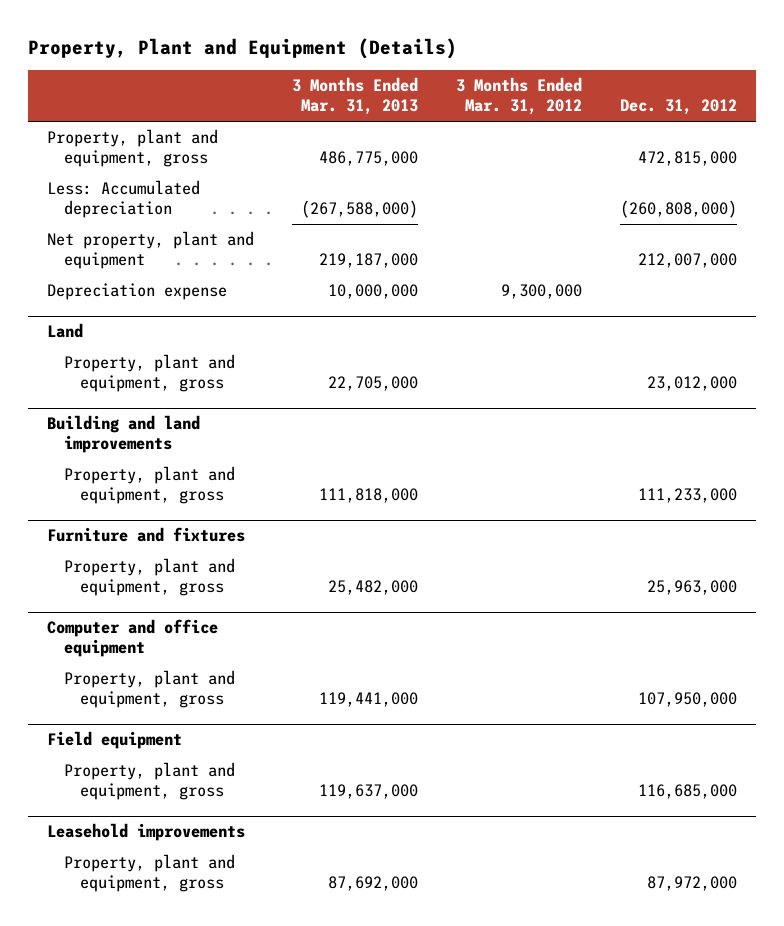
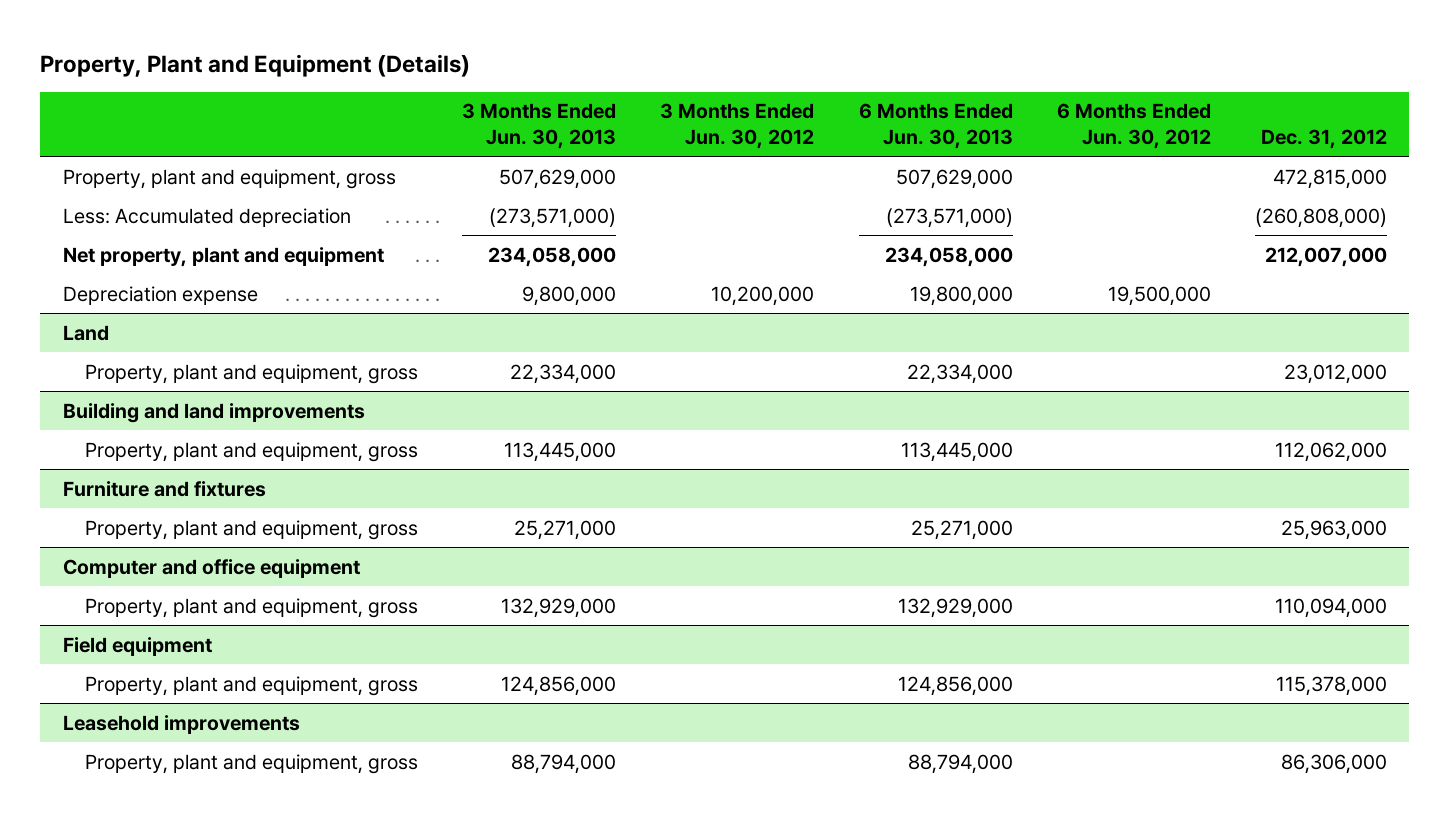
[292,77,419,116] 3 Months Ended Mar. 31, 2013 -> none
[456,77,583,116] 3 Months Ended Mar. 31, 2012 -> none
none -> [462,103,617,149] 3 Months Ended Jun. 30, 2013
none -> [660,103,815,149] 3 Months Ended Jun. 30, 2012
none -> [858,103,1013,149] 6 Months Ended Jun. 30, 2013
none -> [1056,103,1211,149] 6 Months Ended Jun. 30, 2012
[638,488,738,504] 111,233,000 -> [1275,441,1388,462] 112,062,000
[638,692,738,708] 107,950,000 -> [1275,597,1388,618] 110,094,000
[638,784,738,800] 116,685,000 -> [1276,675,1388,696] 115,378,000
[647,876,738,892] 87,972,000 -> [1281,753,1388,774] 86,306,000

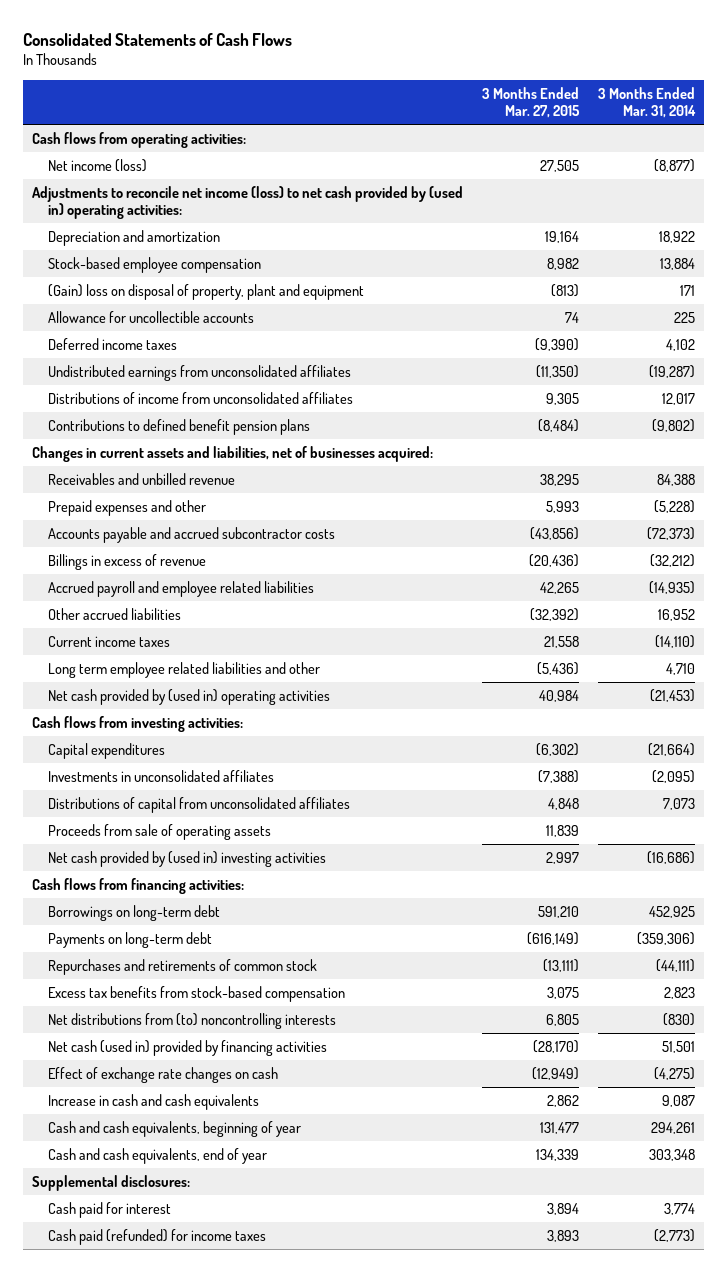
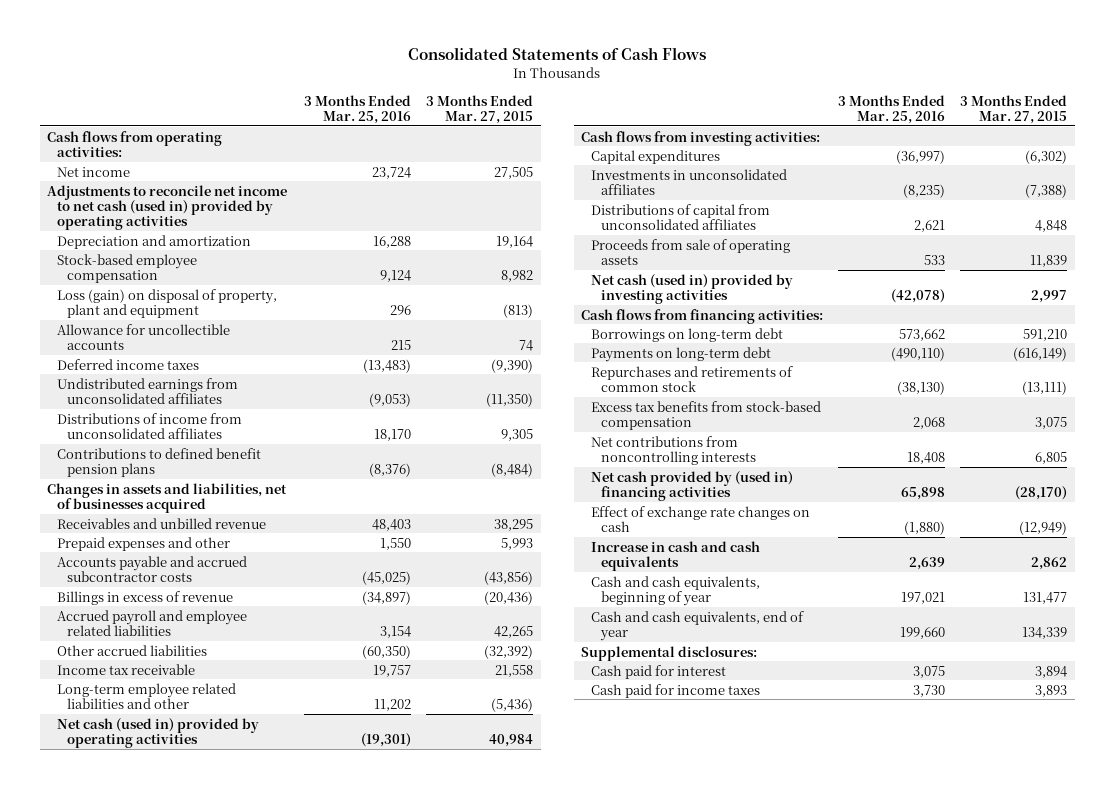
[597,86,696,119] 3 Months Ended Mar. 31, 2014 -> none
none -> [304,94,412,124] 3 Months Ended Mar. 25, 2016
[48,158,148,172] Net income (loss) -> [56,166,130,177] Net income
[32,185,464,220] Adjustments to reconcile net income (loss) to net cash provided by (used in) operating activities: -> [47,184,288,230] Adjustments to reconcile net income to net cash (used in) provided by operating activities
[48,283,365,300] (Gain) loss on disposal of property, plant and equipment -> [56,288,277,318] Loss (gain) on disposal of property, plant and equipment
[32,445,434,462] Changes in current assets and liabilities, net of businesses acquired: -> [47,482,288,513] Changes in assets and liabilities, net of businesses acquired
[48,635,171,647] Current income taxes -> [56,663,195,675] Income tax receivable
[48,661,321,678] Long term employee related liabilities and other -> [56,682,236,709] Long-term employee related liabilities and other
[48,688,331,705] Net cash provided by (used in) operating activities -> [56,717,259,748] Net cash (used in) provided by operating activities
[48,850,327,867] Net cash provided by (used in) investing activities -> [590,273,793,304] Net cash (used in) provided by investing activities
[48,1012,337,1029] Net distributions from (to) noncontrolling interests -> [590,435,756,465] Net contributions from noncontrolling interests
[48,1039,328,1056] Net cash (used in) provided by financing activities -> [590,470,793,501] Net cash provided by (used in) financing activities
[48,1228,267,1245] Cash paid (refunded) for income taxes -> [590,683,760,698] Cash paid for income taxes

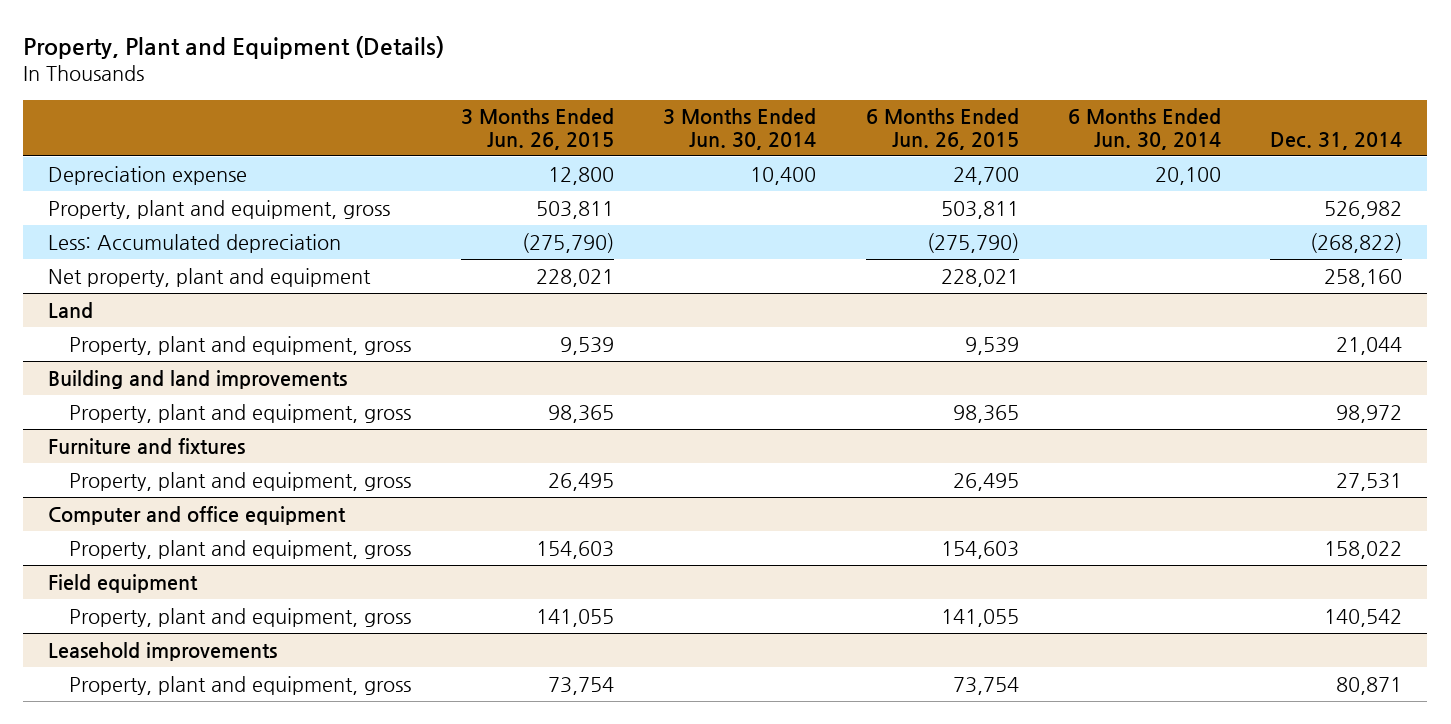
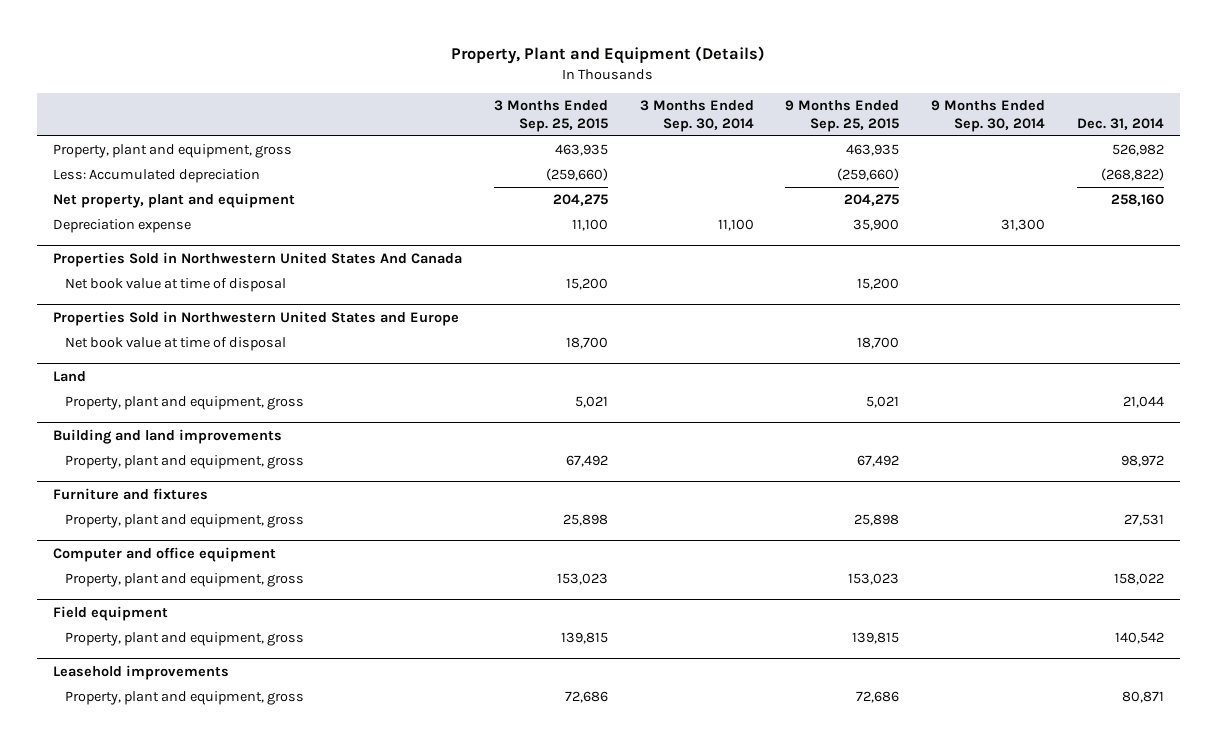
[460,108,614,150] 3 Months Ended Jun. 26, 2015 -> none
[663,108,817,150] 3 Months Ended Jun. 30, 2014 -> none
[865,108,1019,150] 6 Months Ended Jun. 26, 2015 -> none
[1068,108,1222,150] 6 Months Ended Jun. 30, 2014 -> none
none -> [493,100,608,132] 3 Months Ended Sep. 25, 2015
none -> [639,100,754,132] 3 Months Ended Sep. 30, 2014
none -> [785,100,900,132] 9 Months Ended Sep. 25, 2015
none -> [931,100,1046,132] 9 Months Ended Sep. 30, 2014
[48,165,248,185] Depreciation expense -> [52,219,191,234] Depreciation expense
none -> [52,251,462,267] Properties Sold in Northwestern United States And Canada
none -> [65,278,287,293] Net book value at time of disposal
none -> [52,310,459,326] Properties Sold in Northwestern United States and Europe
none -> [65,337,287,352] Net book value at time of disposal

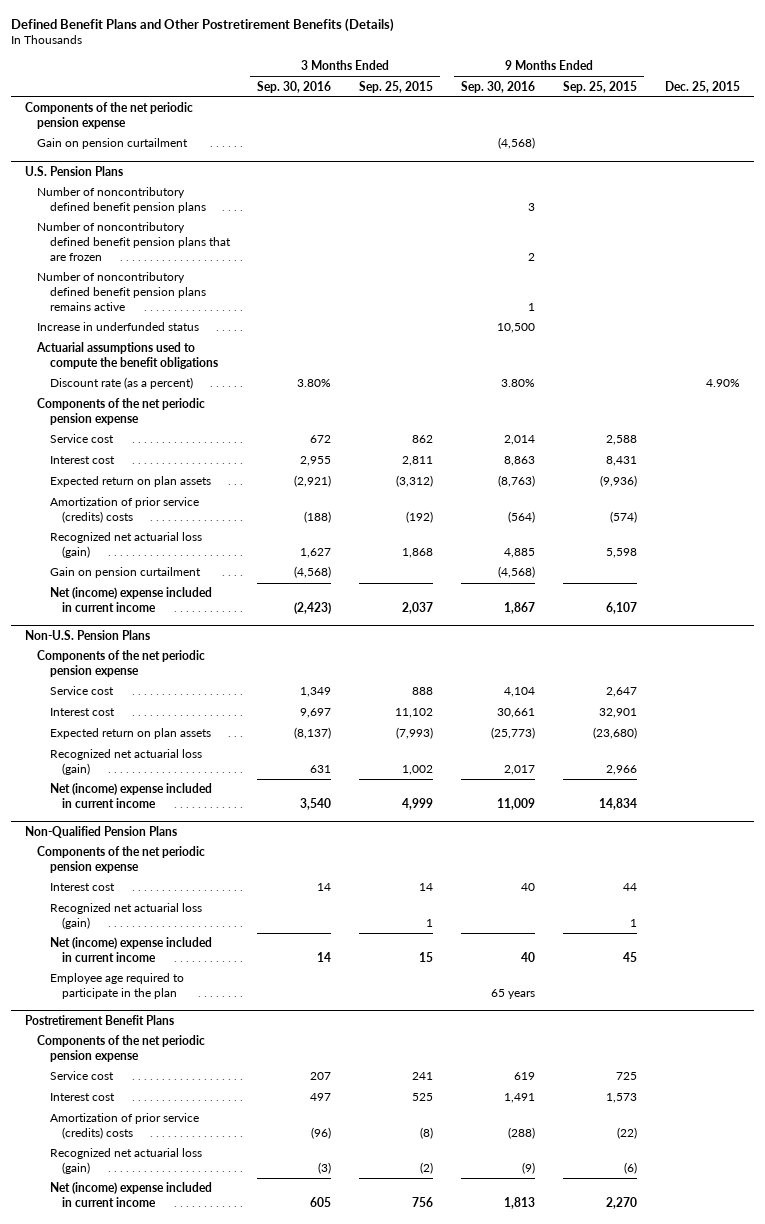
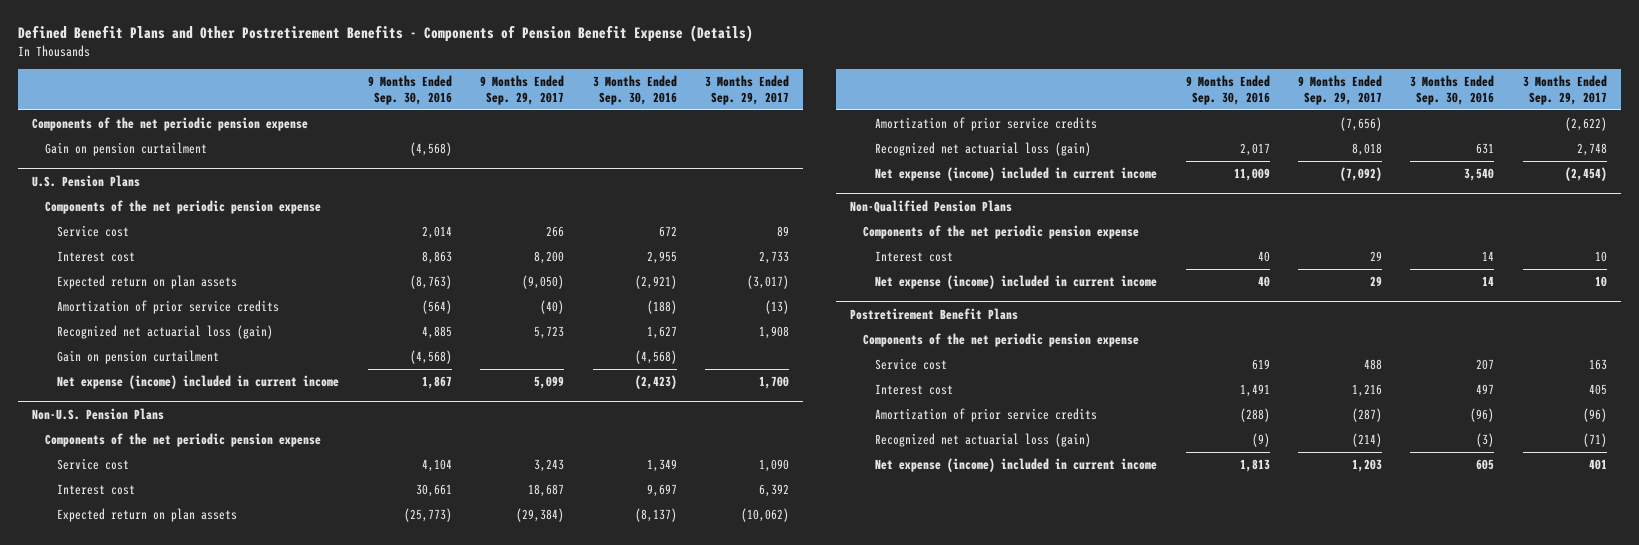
[10,17,394,32] Defined Benefit Plans and Other Postretirement Benefits (Details) -> [17,24,753,42] Defined Benefit Plans and Other Postretirement Benefits - Components of Pension Benefit Expense (Details)
[359,80,434,93] Sep. 25, 2015 -> none
[563,80,638,93] Sep. 25, 2015 -> none
[664,80,740,93] Dec. 25, 2015 -> none
none -> [480,74,565,105] 9 Months Ended Sep. 29, 2017
none -> [704,74,789,105] 3 Months Ended Sep. 29, 2017
[37,187,206,214] Number of noncontributory defined benefit pension plans -> none
[37,222,231,262] Number of noncontributory defined benefit pension plans that are frozen -> none
[37,272,206,312] Number of noncontributory defined benefit pension plans remains active -> none
[37,322,200,332] Increase in underfunded status -> none
[36,342,218,370] Actuarial assumptions used to compute the benefit obligations -> none
[49,377,193,390] Discount rate (as a percent) -> none
[49,497,199,524] Amortization of prior service (credits) costs -> [57,300,280,315] Amortization of prior service credits
[49,587,212,613] Net (income) expense included in current income -> [57,375,340,390] Net expense (income) included in current income
none -> [875,117,1098,132] Amortization of prior service credits
[49,783,212,809] Net (income) expense included in current income -> [875,167,1158,182] Net expense (income) included in current income
[49,903,202,930] Recognized net actuarial loss (gain) -> none
[49,973,184,1000] Employee age required to participate in the plan -> none
[49,937,212,963] Net (income) expense included in current income -> [875,275,1158,290] Net expense (income) included in current income
[49,1113,199,1140] Amortization of prior service (credits) costs -> [875,408,1098,423] Amortization of prior service credits
[49,1182,212,1208] Net (income) expense included in current income -> [875,458,1158,473] Net expense (income) included in current income

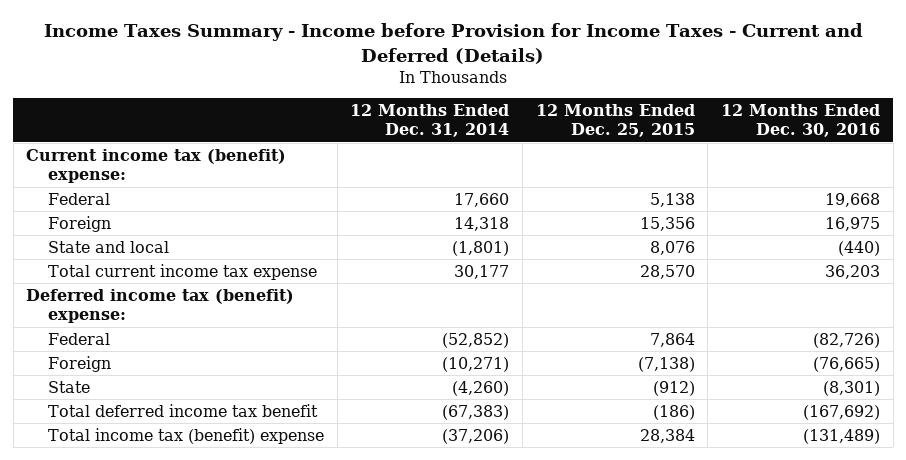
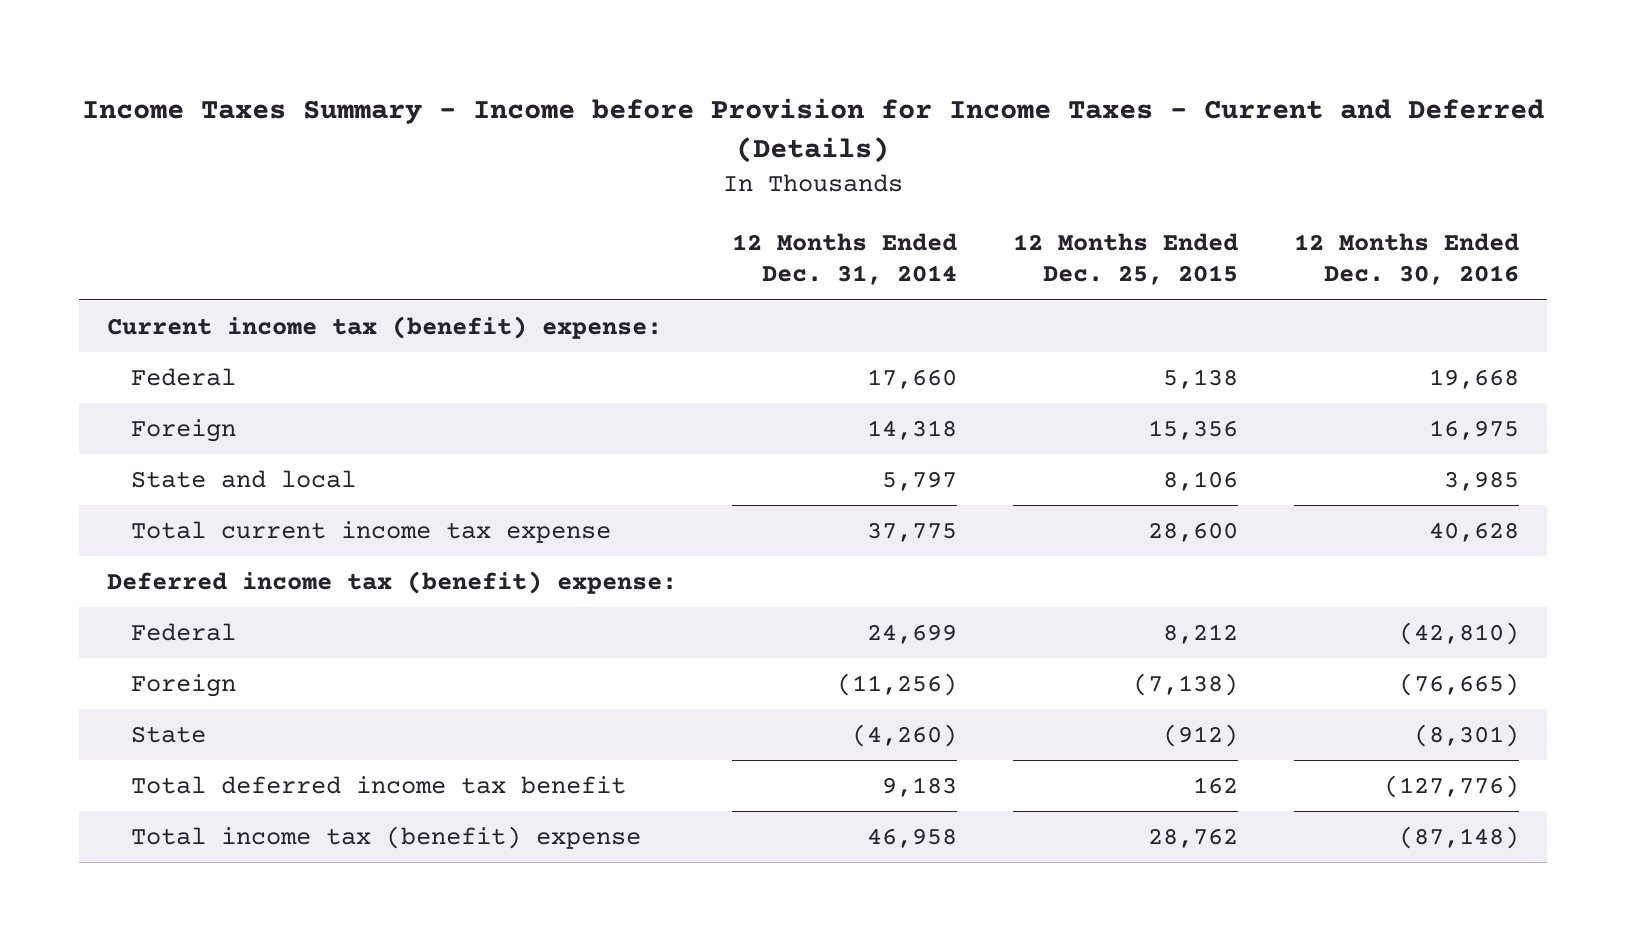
[452,240,510,256] (1,801) -> [882,470,958,491] 5,797
[649,240,695,255] 8,076 -> [1163,470,1239,491] 8,106
[837,240,880,256] (440) -> [1444,470,1520,491] 3,985
[454,264,510,279] 30,177 -> [867,521,958,542] 37,775
[639,264,695,279] 28,570 -> [1148,521,1239,542] 28,600
[824,264,880,279] 36,203 -> [1429,521,1520,542] 40,628
[442,332,510,348] (52,852) -> [867,623,958,644] 24,699
[649,332,695,347] 7,864 -> [1163,623,1239,644] 8,212
[812,332,880,348] (82,726) -> [1399,621,1520,645] (42,810)
[442,356,510,372] (10,271) -> [837,672,958,696] (11,256)
[442,404,510,420] (67,383) -> [882,776,958,797] 9,183
[652,404,695,420] (186) -> [1193,776,1239,794] 162
[802,404,880,420] (167,692) -> [1384,774,1520,798] (127,776)
[442,428,510,444] (37,206) -> [867,827,958,848] 46,958
[639,428,695,443] 28,384 -> [1148,827,1239,848] 28,762
[802,428,880,444] (131,489) -> [1399,825,1520,849] (87,148)

